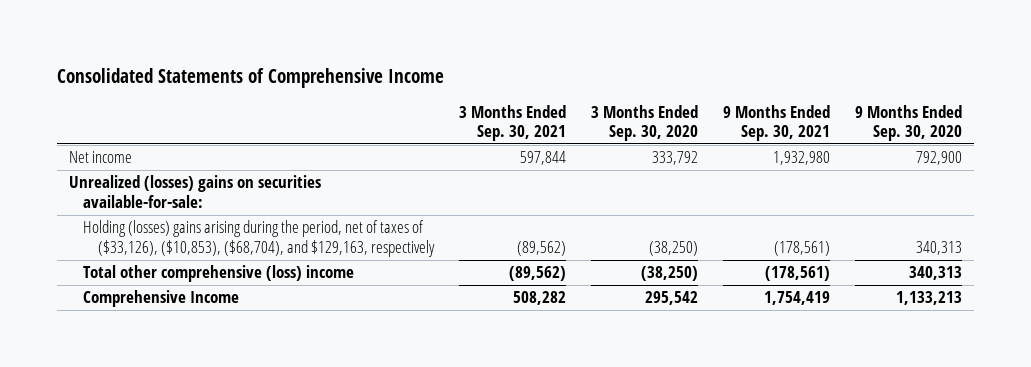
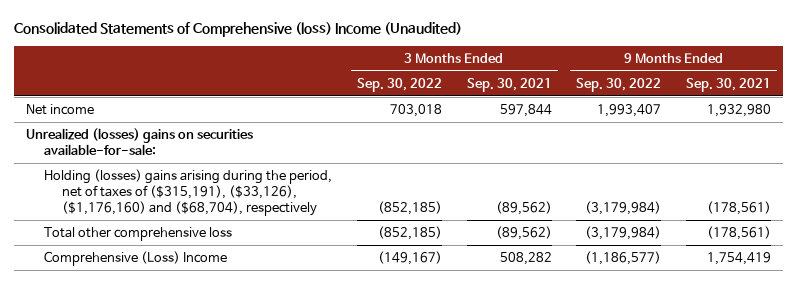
[56,67,444,88] Consolidated Statements of Comprehensive Income -> [14,22,463,38] Consolidated Statements of Comprehensive (loss) Income (Unaudited)
[590,104,698,142] 3 Months Ended Sep. 30, 2020 -> none
[854,104,962,142] 9 Months Ended Sep. 30, 2020 -> none
none -> [357,77,443,92] Sep. 30, 2022
none -> [576,77,662,92] Sep. 30, 2022
[83,220,435,258] Holding (losses) gains arising during the period, net of taxes of ($33,126), ($10,853), ($68,704), and $129,163, respectively -> [44,168,333,217] Holding (losses) gains arising during the period, net of taxes of ($315,191), ($33,126), ($1,176,160) and ($68,704), respectively
[83,265,355,283] Total other comprehensive (loss) income -> [44,226,233,241] Total other comprehensive loss
[83,290,240,308] Comprehensive Income -> [44,250,228,266] Comprehensive (Loss) Income

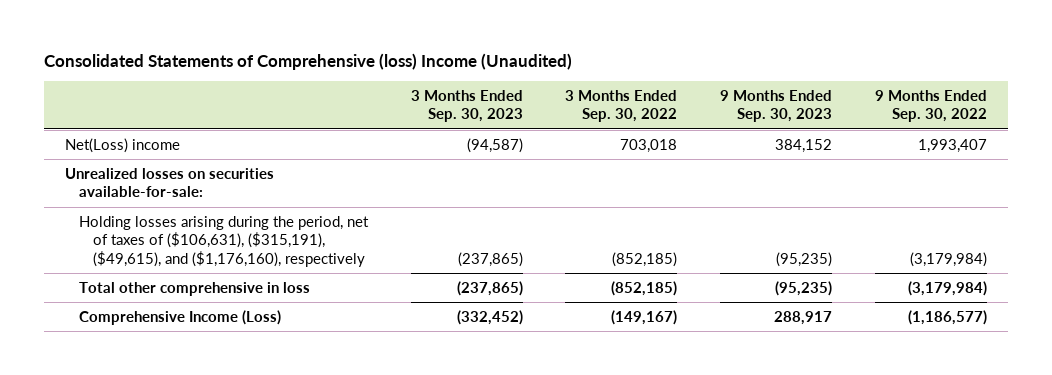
[466,77,552,92] Sep. 30, 2021 -> none
[686,77,772,92] Sep. 30, 2021 -> none
none -> [410,89,523,123] 3 Months Ended Sep. 30, 2023
none -> [720,89,833,123] 9 Months Ended Sep. 30, 2023
[26,103,95,115] Net income -> [65,137,181,153] Net(Loss) income
[26,127,254,156] Unrealized (losses) gains on securities available-for-sale: -> [65,167,275,198] Unrealized losses on securities available-for-sale:
[44,168,333,217] Holding (losses) gains arising during the period, net of taxes of ($315,191), ($33,126), ($1,176,160) and ($68,704), respectively -> [79,215,370,267] Holding losses arising during the period, net of taxes of ($106,631), ($315,191), ($49,615), and ($1,176,160), respectively
[44,226,233,241] Total other comprehensive loss -> [79,281,311,296] Total other comprehensive in loss
[44,250,228,266] Comprehensive (Loss) Income -> [79,309,282,325] Comprehensive Income (Loss)

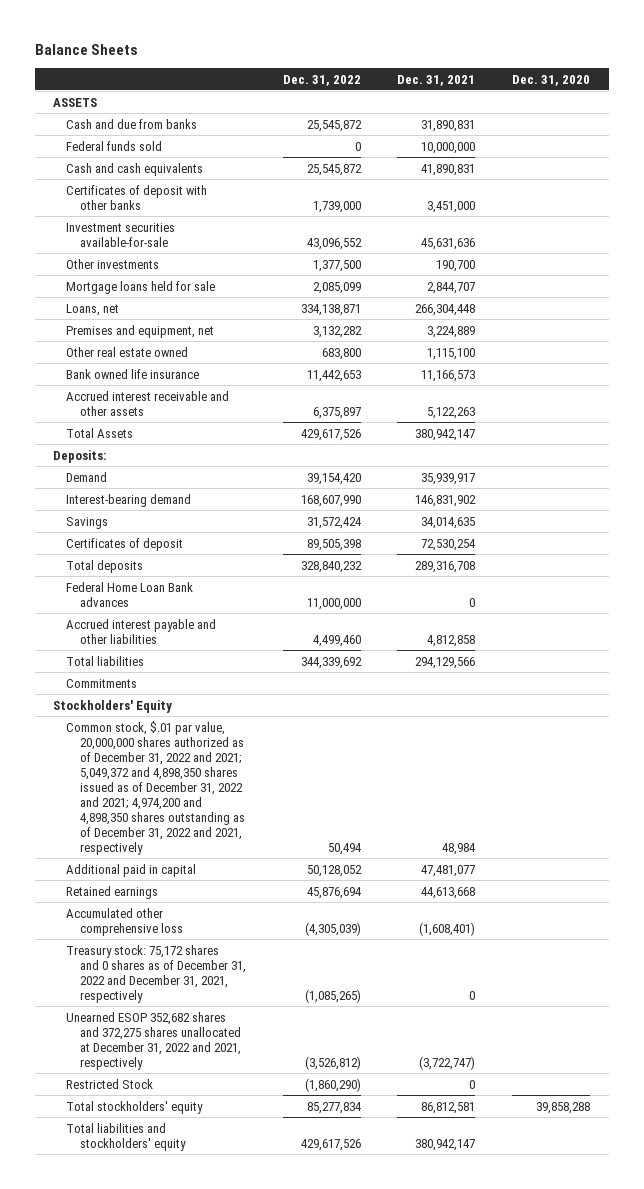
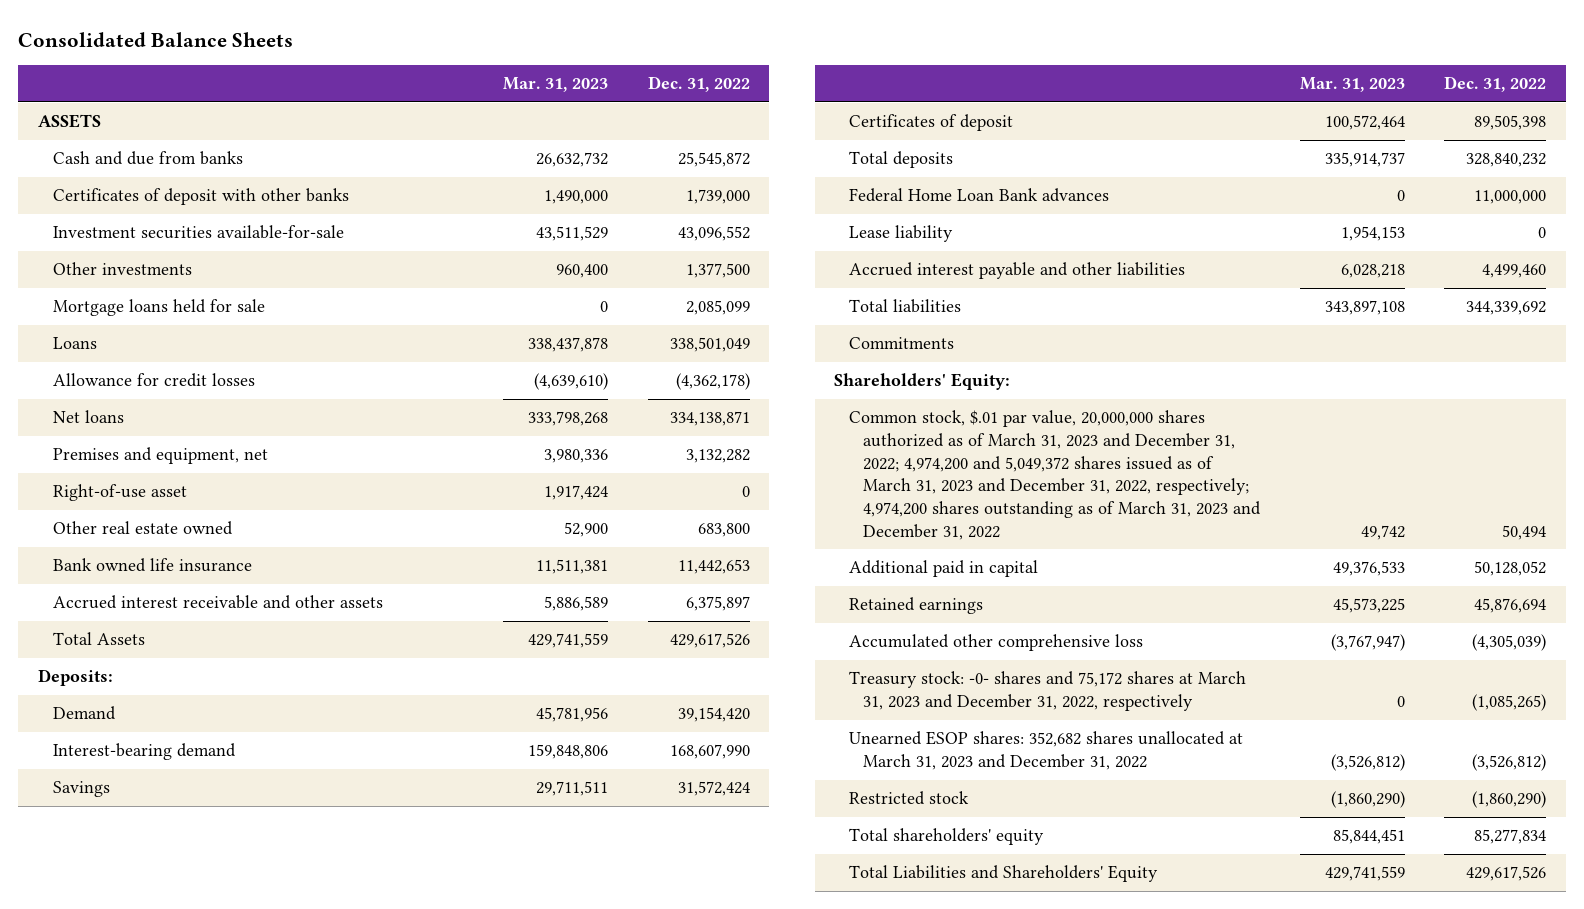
[34,44,138,56] Balance Sheets -> [18,31,294,47] Consolidated Balance Sheets
[397,74,476,86] Dec. 31, 2021 -> none
[512,74,591,86] Dec. 31, 2020 -> none
none -> [503,77,609,93] Mar. 31, 2023
[66,140,163,151] Federal funds sold -> none
[66,162,204,176] Cash and cash equivalents -> none
none -> [52,337,97,350] Loans
none -> [52,373,255,388] Allowance for credit losses
[66,303,120,316] Loans, net -> [52,410,124,424] Net loans
none -> [52,484,187,502] Right-of-use asset
none -> [848,225,953,243] Lease liability
[53,699,173,713] Stockholders' Equity -> [834,373,1011,391] Shareholders' Equity:
[66,720,245,856] Common stock, $.01 par value, 20,000,000 shares authorized as of December 31, 2022 and 2021; 5,049,372 and 4,898,350 shares issued as of December 31, 2022 and 2021; 4,974,200 and 4,898,350 shares outstanding as of December 31, 2022 and 2021, respectively -> [848,410,1262,540] Common stock, $.01 par value, 20,000,000 shares authorized as of March 31, 2023 and December 31, 2022; 4,974,200 and 5,049,372 shares issued as of March 31, 2023 and December 31, 2022, respectively; 4,974,200 shares outstanding as of March 31, 2023 and December 31, 2022
[66,944,246,1003] Treasury stock: 75,172 shares and 0 shares as of December 31, 2022 and December 31, 2021, respectively -> [848,671,1246,712] Treasury stock: -0- shares and 75,172 shares at March 31, 2023 and December 31, 2022, respectively
[66,1011,241,1070] Unearned ESOP 352,682 shares and 372,275 shares unallocated at December 31, 2022 and 2021, respectively -> [848,731,1243,771] Unearned ESOP shares: 352,682 shares unallocated at March 31, 2023 and December 31, 2022
[66,1078,154,1089] Restricted Stock -> [848,791,969,806] Restricted stock
[66,1100,204,1114] Total stockholders' equity -> [848,828,1044,846] Total shareholders' equity
[66,1122,186,1151] Total liabilities and stockholders' equity -> [848,865,1158,883] Total Liabilities and Shareholders' Equity

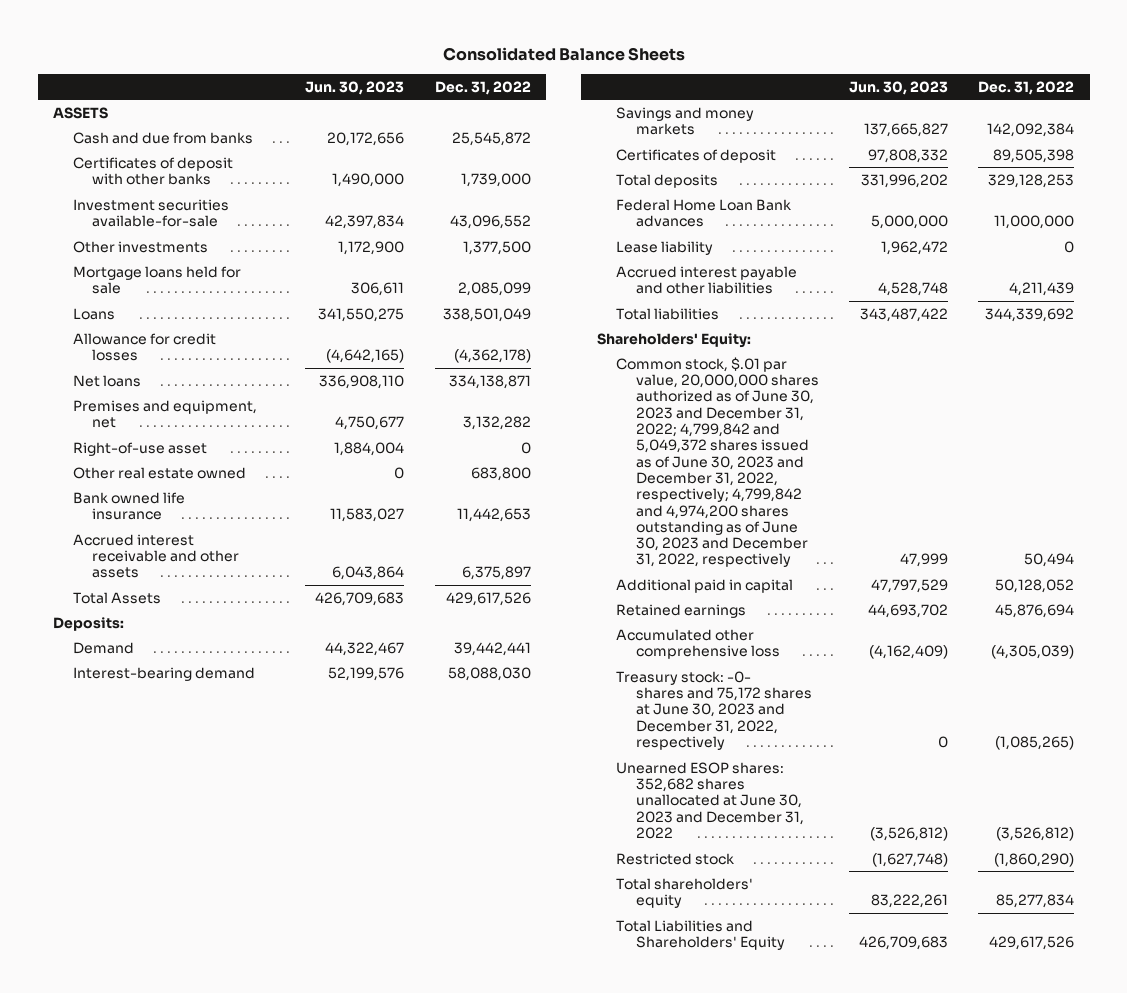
[503,77,609,93] Mar. 31, 2023 -> none
none -> [305,80,405,95] Jun. 30, 2023
[677,707,750,723] 39,154,420 -> [453,641,531,656] 39,442,441
[669,744,750,760] 168,607,990 -> [447,666,531,681] 58,088,030
[52,781,110,798] Savings -> [616,106,755,136] Savings and money markets
[677,781,750,797] 31,572,424 -> [987,123,1075,138] 142,092,384
[1465,153,1546,168] 328,840,232 -> [988,173,1075,188] 329,128,253
[1481,264,1546,279] 4,499,460 -> [1009,282,1075,297] 4,211,439
[848,337,954,350] Commitments -> none
[848,410,1262,540] Common stock, $.01 par value, 20,000,000 shares authorized as of March 31, 2023 and December 31, 2022; 4,974,200 and 5,049,372 shares issued as of March 31, 2023 and December 31, 2022, respectively; 4,974,200 shares outstanding as of March 31, 2023 and December 31, 2022 -> [616,356,819,568] Common stock, $.01 par value, 20,000,000 shares authorized as of June 30, 2023 and December 31, 2022; 4,799,842 and 5,049,372 shares issued as of June 30, 2023 and December 31, 2022, respectively; 4,799,842 and 4,974,200 shares outstanding as of June 30, 2023 and December 31, 2022, respectively
[848,671,1246,712] Treasury stock: -0- shares and 75,172 shares at March 31, 2023 and December 31, 2022, respectively -> [616,670,812,751] Treasury stock: -0- shares and 75,172 shares at June 30, 2023 and December 31, 2022, respectively
[848,731,1243,771] Unearned ESOP shares: 352,682 shares unallocated at March 31, 2023 and December 31, 2022 -> [616,761,804,840] Unearned ESOP shares: 352,682 shares unallocated at June 30, 2023 and December 31, 2022

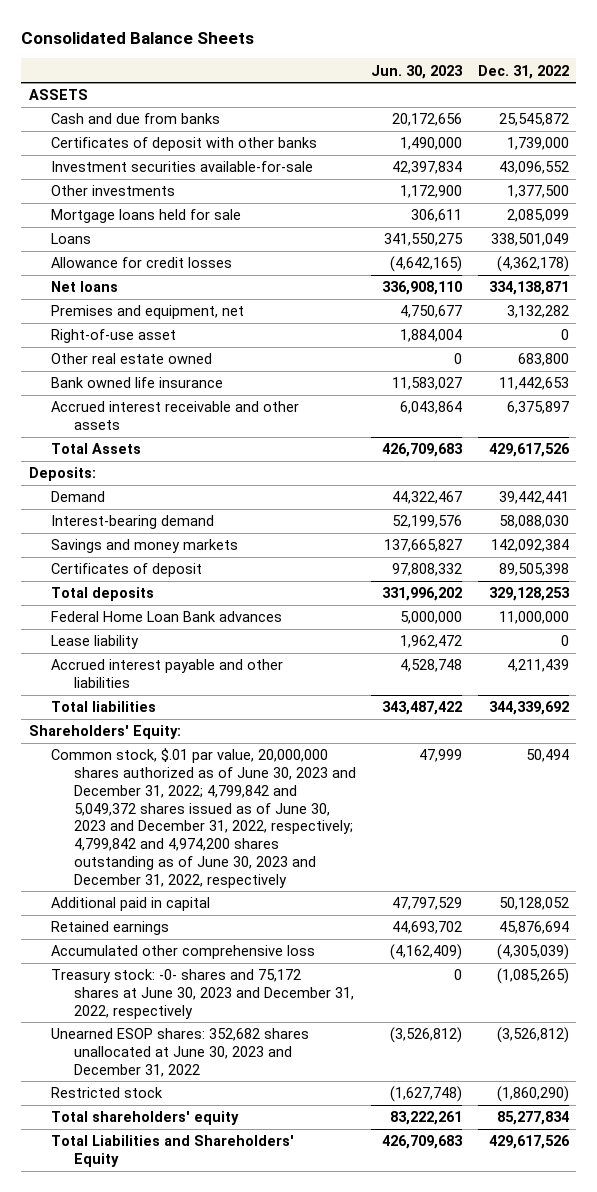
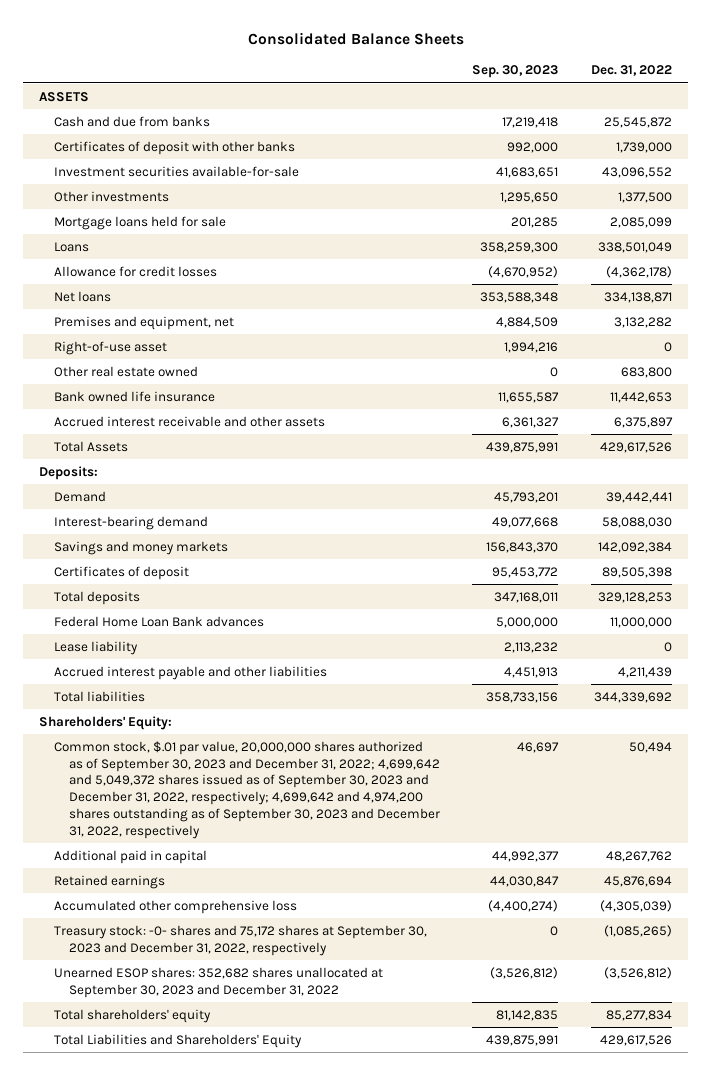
[371,64,464,79] Jun. 30, 2023 -> none
none -> [472,65,559,79] Sep. 30, 2023
[51,748,356,888] Common stock, $.01 par value, 20,000,000 shares authorized as of June 30, 2023 and December 31, 2022; 4,799,842 and 5,049,372 shares issued as of June 30, 2023 and December 31, 2022, respectively; 4,799,842 and 4,974,200 shares outstanding as of June 30, 2023 and December 31, 2022, respectively -> [54,740,440,839] Common stock, $.01 par value, 20,000,000 shares authorized as of September 30, 2023 and December 31, 2022; 4,699,642 and 5,049,372 shares issued as of September 30, 2023 and December 31, 2022, respectively; 4,699,642 and 4,974,200 shares outstanding as of September 30, 2023 and December 31, 2022, respectively
[498,897,569,911] 50,128,052 -> [605,850,672,862] 48,267,762
[51,1087,164,1099] Restricted stock -> none
[51,969,354,1019] Treasury stock: -0- shares and 75,172 shares at June 30, 2023 and December 31, 2022, respectively -> [54,924,428,956] Treasury stock: -0- shares and 75,172 shares at September 30, 2023 and December 31, 2022, respectively
[51,1028,310,1077] Unearned ESOP shares: 352,682 shares unallocated at June 30, 2023 and December 31, 2022 -> [54,966,384,998] Unearned ESOP shares: 352,682 shares unallocated at September 30, 2023 and December 31, 2022

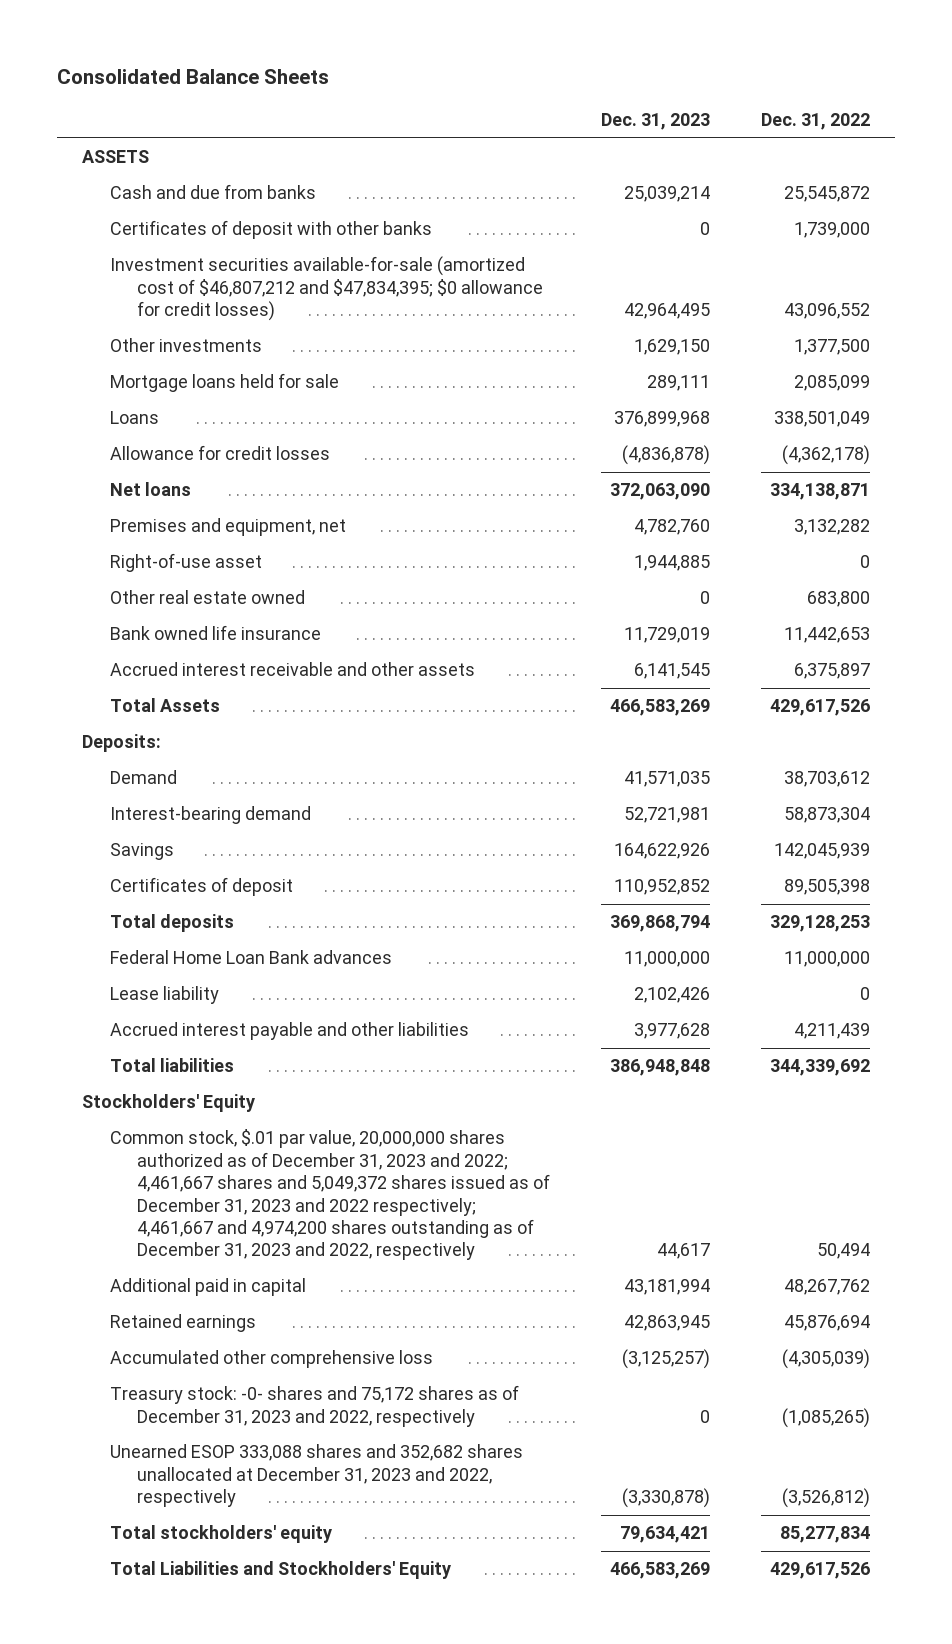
[472,65,559,79] Sep. 30, 2023 -> none
none -> [600,113,710,131] Dec. 31, 2023
[54,165,300,177] Investment securities available-for-sale -> [109,256,544,322] Investment securities available-for-sale (amortized cost of $46,807,212 and $47,834,395; $0 allowance for credit losses)
[605,491,672,503] 39,442,441 -> [783,771,870,788] 38,703,612
[601,516,672,528] 58,088,030 -> [783,807,870,824] 58,873,304
[54,540,229,555] Savings and money markets -> [109,843,174,861] Savings
[597,541,672,553] 142,092,384 -> [773,843,870,860] 142,045,939
[39,715,173,730] Shareholders' Equity: -> [81,1094,255,1113] Stockholders' Equity
[54,740,440,839] Common stock, $.01 par value, 20,000,000 shares authorized as of September 30, 2023 and December 31, 2022; 4,699,642 and 5,049,372 shares issued as of September 30, 2023 and December 31, 2022, respectively; 4,699,642 and 4,974,200 shares outstanding as of September 30, 2023 and December 31, 2022, respectively -> [109,1129,551,1261] Common stock, $.01 par value, 20,000,000 shares authorized as of December 31, 2023 and 2022; 4,461,667 shares and 5,049,372 shares issued as of December 31, 2023 and 2022 respectively; 4,461,667 and 4,974,200 shares outstanding as of December 31, 2023 and 2022, respectively
[54,924,428,956] Treasury stock: -0- shares and 75,172 shares at September 30, 2023 and December 31, 2022, respectively -> [109,1385,519,1427] Treasury stock: -0- shares and 75,172 shares as of December 31, 2023 and 2022, respectively
[54,966,384,998] Unearned ESOP shares: 352,682 shares unallocated at September 30, 2023 and December 31, 2022 -> [109,1444,523,1508] Unearned ESOP 333,088 shares and 352,682 shares unallocated at December 31, 2023 and 2022, respectively
[54,1008,212,1023] Total shareholders' equity -> [109,1525,332,1544] Total stockholders' equity
[54,1033,303,1048] Total Liabilities and Shareholders' Equity -> [109,1561,451,1580] Total Liabilities and Stockholders' Equity

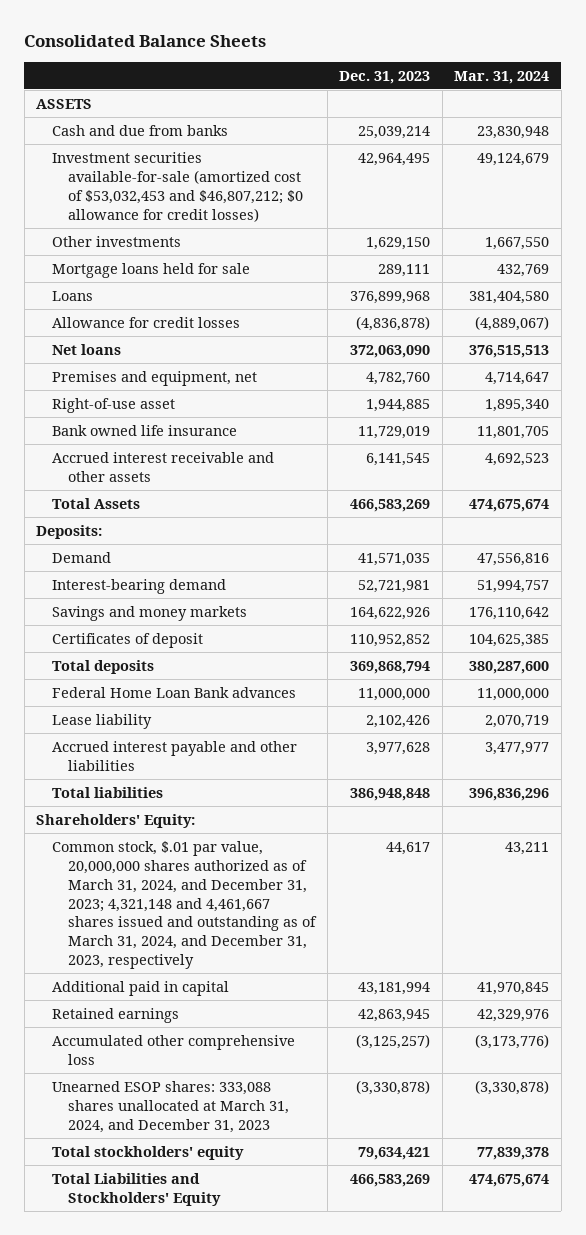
[760,113,870,131] Dec. 31, 2022 -> none
none -> [454,70,550,84] Mar. 31, 2024
[109,220,432,240] Certificates of deposit with other banks -> none
[109,256,544,322] Investment securities available-for-sale (amortized cost of $46,807,212 and $47,834,395; $0 allowance for credit losses) -> [52,151,304,222] Investment securities available-for-sale (amortized cost of $53,032,453 and $46,807,212; $0 allowance for credit losses)
[109,590,305,605] Other real estate owned -> none
[109,843,174,861] Savings -> [52,605,248,621] Savings and money markets
[81,1094,255,1113] Stockholders' Equity -> [36,813,196,828] Shareholders' Equity:
[109,1129,551,1261] Common stock, $.01 par value, 20,000,000 shares authorized as of December 31, 2023 and 2022; 4,461,667 shares and 5,049,372 shares issued as of December 31, 2023 and 2022 respectively; 4,461,667 and 4,974,200 shares outstanding as of December 31, 2023 and 2022, respectively -> [52,840,318,970] Common stock, $.01 par value, 20,000,000 shares authorized as of March 31, 2024, and December 31, 2023; 4,321,148 and 4,461,667 shares issued and outstanding as of March 31, 2024, and December 31, 2023, respectively
[109,1385,519,1427] Treasury stock: -0- shares and 75,172 shares as of December 31, 2023 and 2022, respectively -> none
[109,1444,523,1508] Unearned ESOP 333,088 shares and 352,682 shares unallocated at December 31, 2023 and 2022, respectively -> [52,1080,290,1133] Unearned ESOP shares: 333,088 shares unallocated at March 31, 2024, and December 31, 2023

